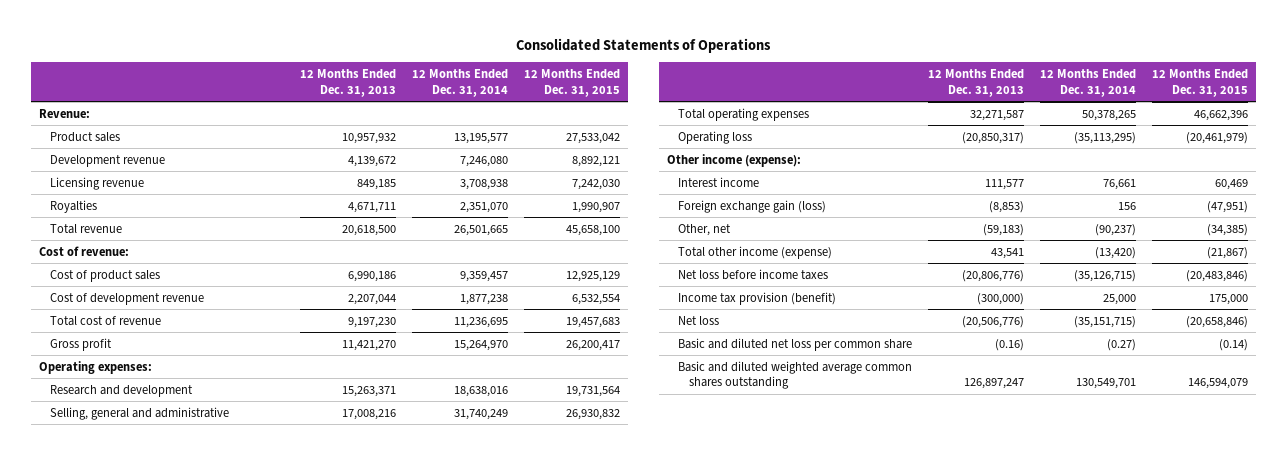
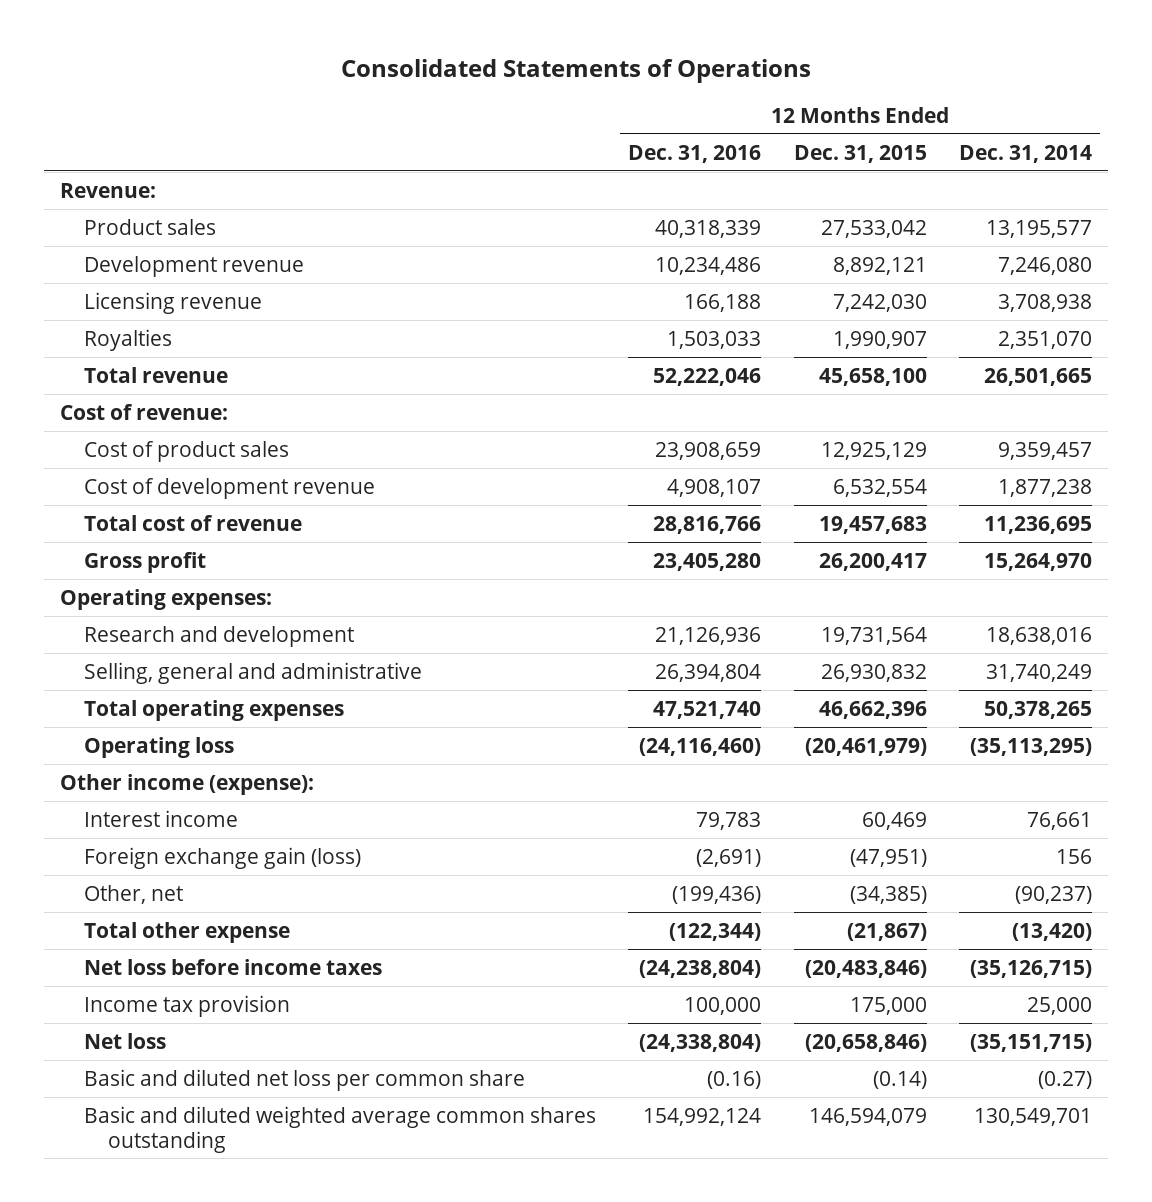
[299,69,396,97] 12 Months Ended Dec. 31, 2013 -> none
none -> [628,144,762,163] Dec. 31, 2016
[678,245,833,259] Total other income (expense) -> [84,921,291,943] Total other expense
[678,291,837,305] Income tax provision (benefit) -> [84,994,291,1017] Income tax provision

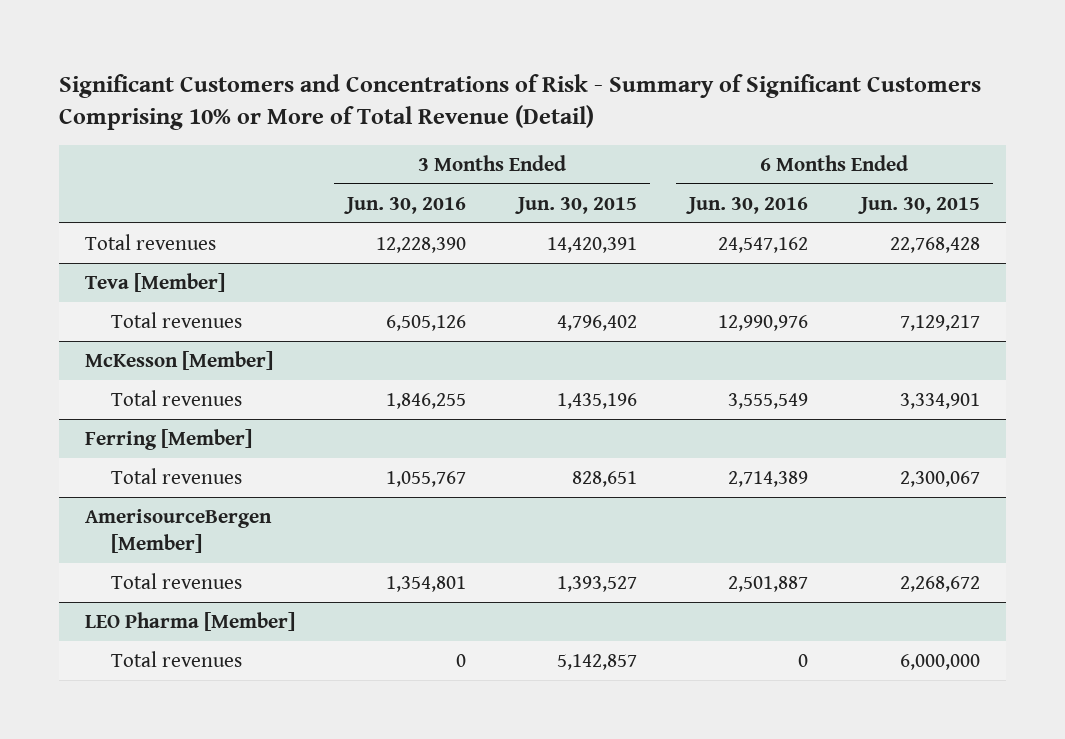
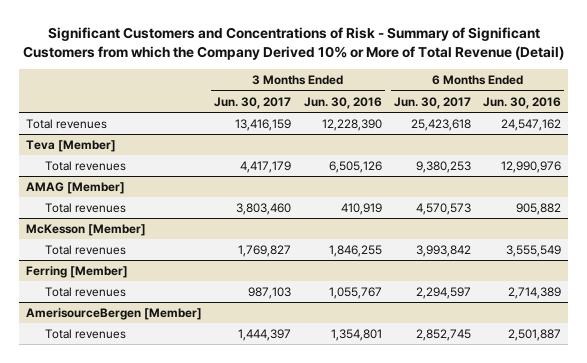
[59,73,982,130] Significant Customers and Concentrations of Risk - Summary of Significant Customers Comprising 10% or More of Total Revenue (Detail) -> [22,27,564,61] Significant Customers and Concentrations of Risk - Summary of Significant Customers from which the Company Derived 10% or More of Total Revenue (Detail)
[515,196,638,214] Jun. 30, 2015 -> none
[857,196,980,214] Jun. 30, 2015 -> none
none -> [214,96,292,109] Jun. 30, 2017
none -> [393,96,471,109] Jun. 30, 2017
none -> [25,181,125,194] AMAG [Member]
none -> [44,202,126,213] Total revenues
[85,611,296,631] LEO Pharma [Member] -> none
[111,650,243,667] Total revenues -> none

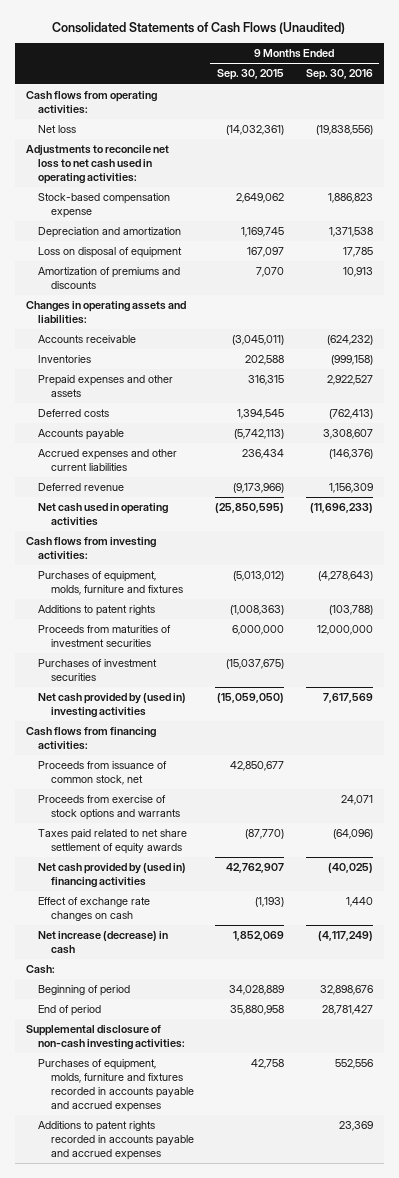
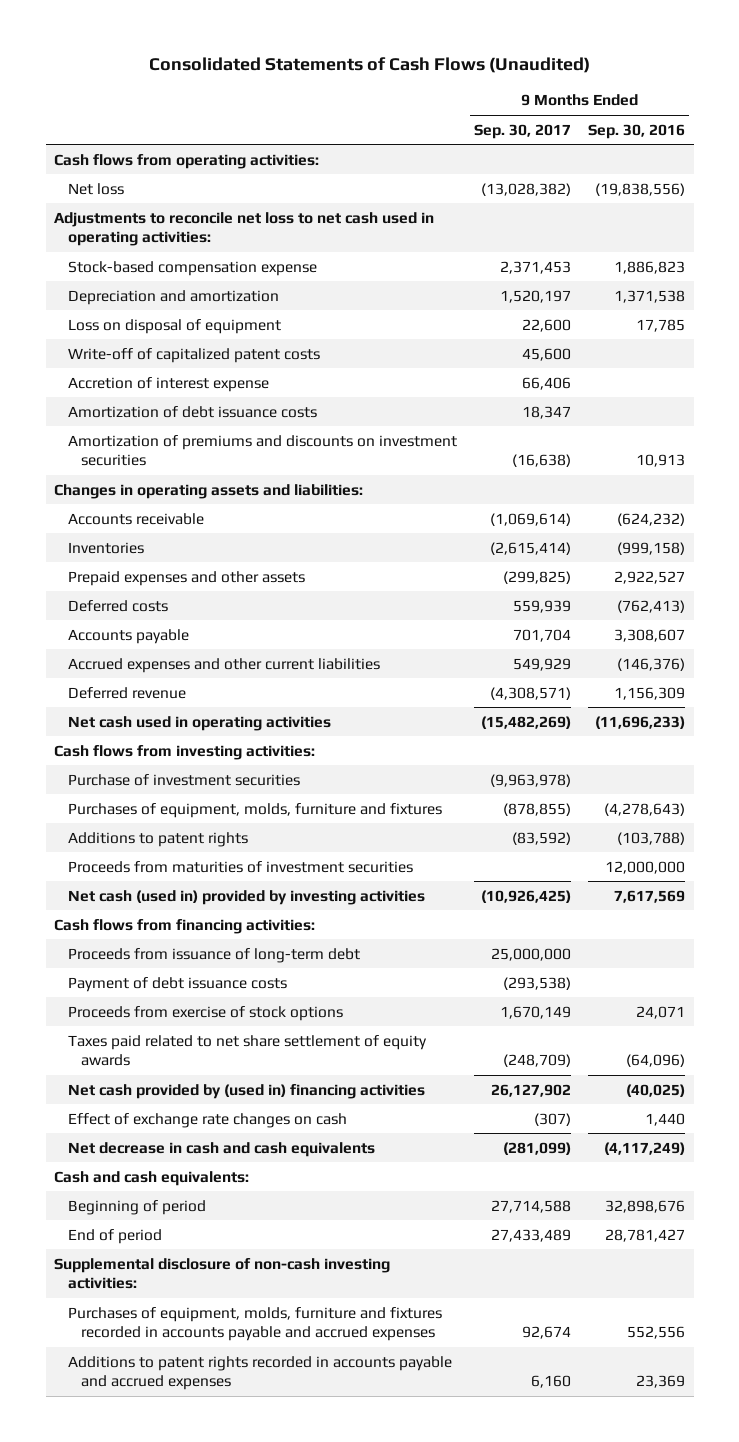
[217,69,285,81] Sep. 30, 2015 -> none
none -> [473,123,571,139] Sep. 30, 2017
none -> [67,347,320,363] Write-off of capitalized patent costs
none -> [67,376,269,392] Accretion of interest expense
none -> [67,405,317,418] Amortization of debt issuance costs
[38,267,181,290] Amortization of premiums and discounts -> [67,434,457,467] Amortization of premiums and discounts on investment securities
none -> [67,773,300,786] Purchase of investment securities
[38,659,158,682] Purchases of investment securities -> none
[38,693,187,719] Net cash provided by (used in) investing activities -> [67,889,425,905] Net cash (used in) provided by investing activities
[38,761,168,786] Proceeds from issuance of common stock, net -> none
none -> [67,947,360,963] Proceeds from issuance of long-term debt
none -> [67,976,287,992] Payment of debt issuance costs
[38,795,180,821] Proceeds from exercise of stock options and warrants -> [67,1005,343,1021] Proceeds from exercise of stock options
[38,931,169,955] Net increase (decrease) in cash -> [67,1141,375,1157] Net decrease in cash and cash equivalents
[25,965,55,975] Cash: -> [54,1170,250,1186] Cash and cash equivalents:

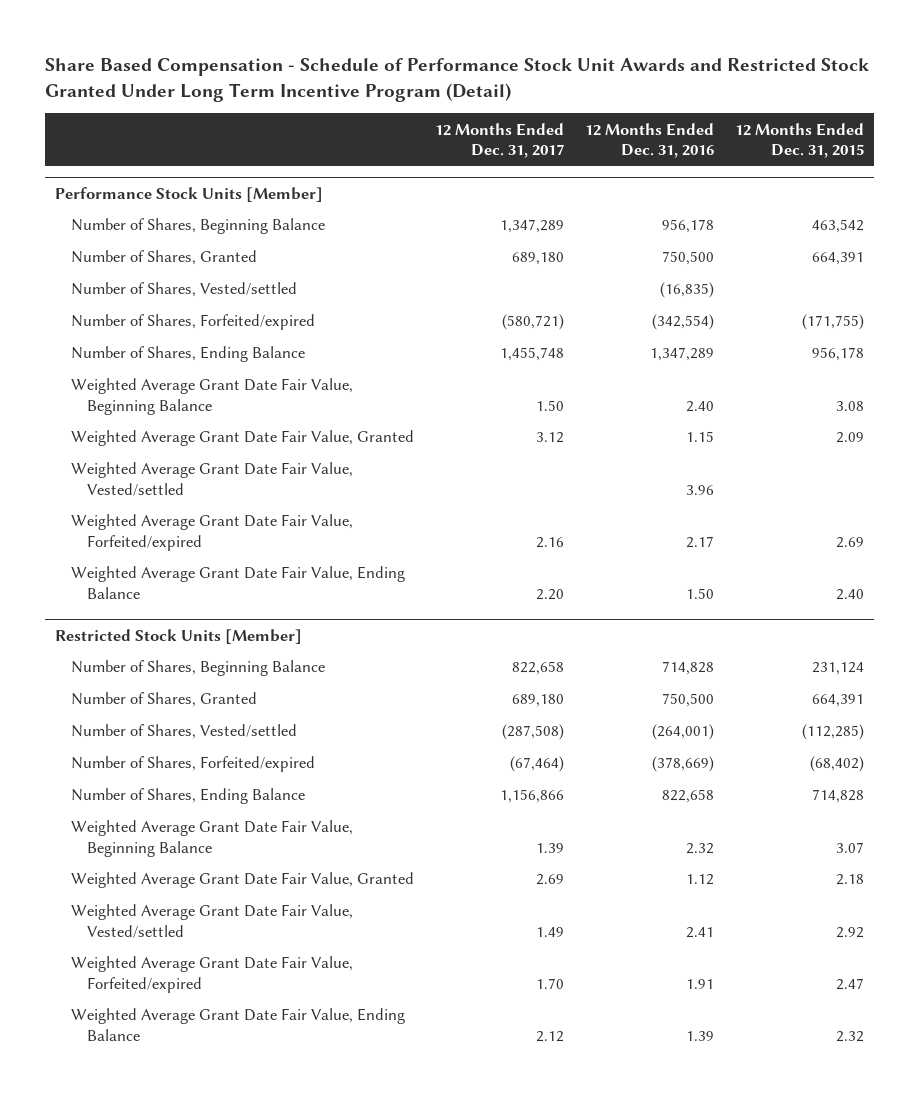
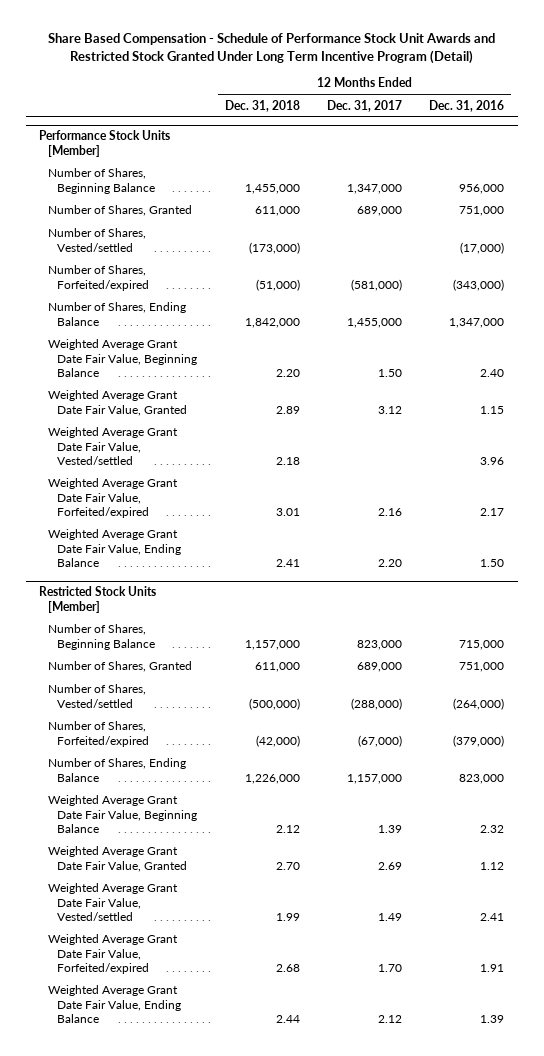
[734,122,864,159] 12 Months Ended Dec. 31, 2015 -> none
none -> [224,99,300,112] Dec. 31, 2018
[500,219,565,234] 1,347,289 -> [347,183,403,194] 1,347,000
[661,219,714,234] 956,178 -> [459,183,505,194] 956,000
[512,252,565,266] 689,180 -> [357,206,403,217] 689,000
[661,251,714,266] 750,500 -> [459,206,505,217] 751,000
[659,282,714,299] (16,835) -> [460,241,505,254] (17,000)
[502,314,565,331] (580,721) -> [351,278,403,291] (581,000)
[651,314,714,331] (342,554) -> [453,278,505,291] (343,000)
[500,347,565,362] 1,455,748 -> [347,317,403,328] 1,455,000
[649,347,714,362] 1,347,289 -> [449,317,505,328] 1,347,000
[512,661,565,676] 822,658 -> [357,639,403,650] 823,000
[661,661,714,676] 714,828 -> [459,639,505,650] 715,000
[512,694,565,708] 689,180 -> [357,662,403,673] 689,000
[661,693,714,708] 750,500 -> [459,662,505,673] 751,000
[502,724,565,741] (287,508) -> [351,697,403,710] (288,000)
[651,724,714,741] (264,001) -> [453,697,505,710] (264,000)
[510,756,565,773] (67,464) -> [358,734,403,747] (67,000)
[651,756,714,773] (378,669) -> [453,734,505,747] (379,000)
[500,789,565,804] 1,156,866 -> [347,773,403,784] 1,157,000
[661,789,714,804] 822,658 -> [459,773,505,784] 823,000

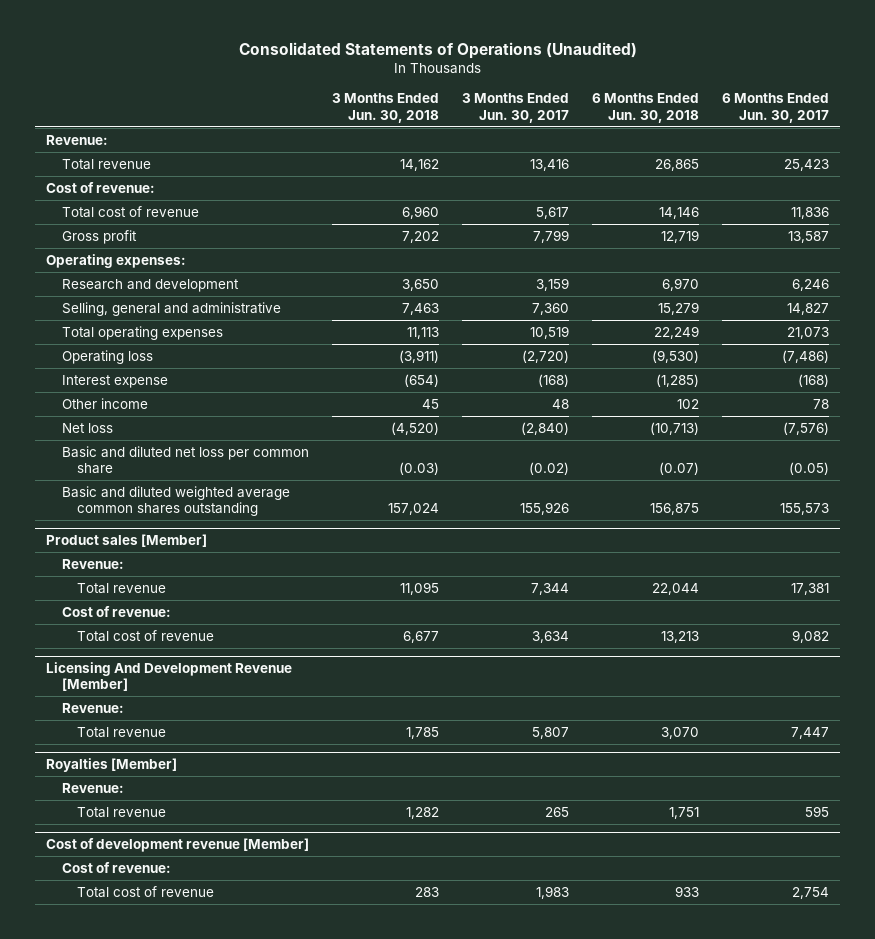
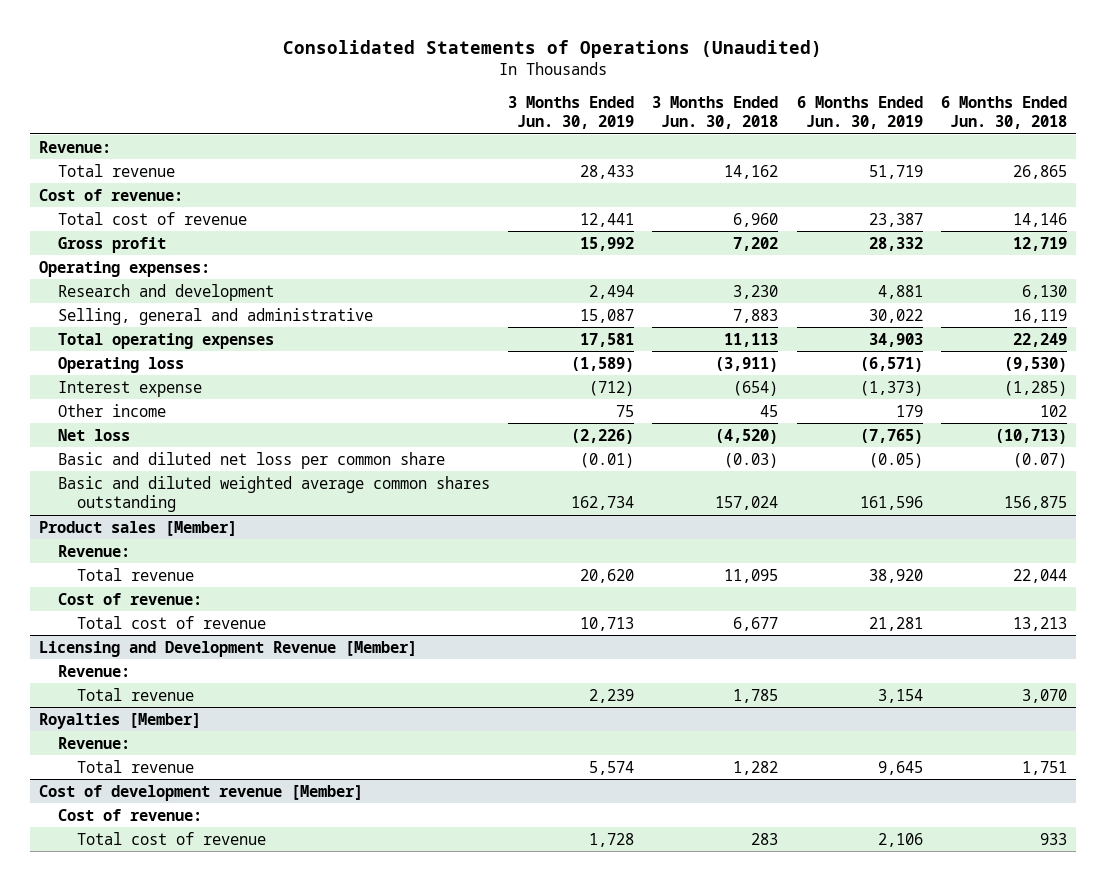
[462,93,570,123] 3 Months Ended Jun. 30, 2017 -> none
[721,93,829,123] 6 Months Ended Jun. 30, 2017 -> none
none -> [508,95,635,130] 3 Months Ended Jun. 30, 2019
none -> [796,95,923,130] 6 Months Ended Jun. 30, 2019
[402,278,440,291] 3,650 -> [733,284,779,299] 3,230
[662,277,700,291] 6,970 -> [1021,284,1067,299] 6,130
[402,302,440,315] 7,463 -> [733,308,779,323] 7,883
[658,301,700,315] 15,279 -> [1012,308,1067,323] 16,119
[46,661,293,692] Licensing And Development Revenue [Member] -> [39,640,418,657] Licensing and Development Revenue [Member]

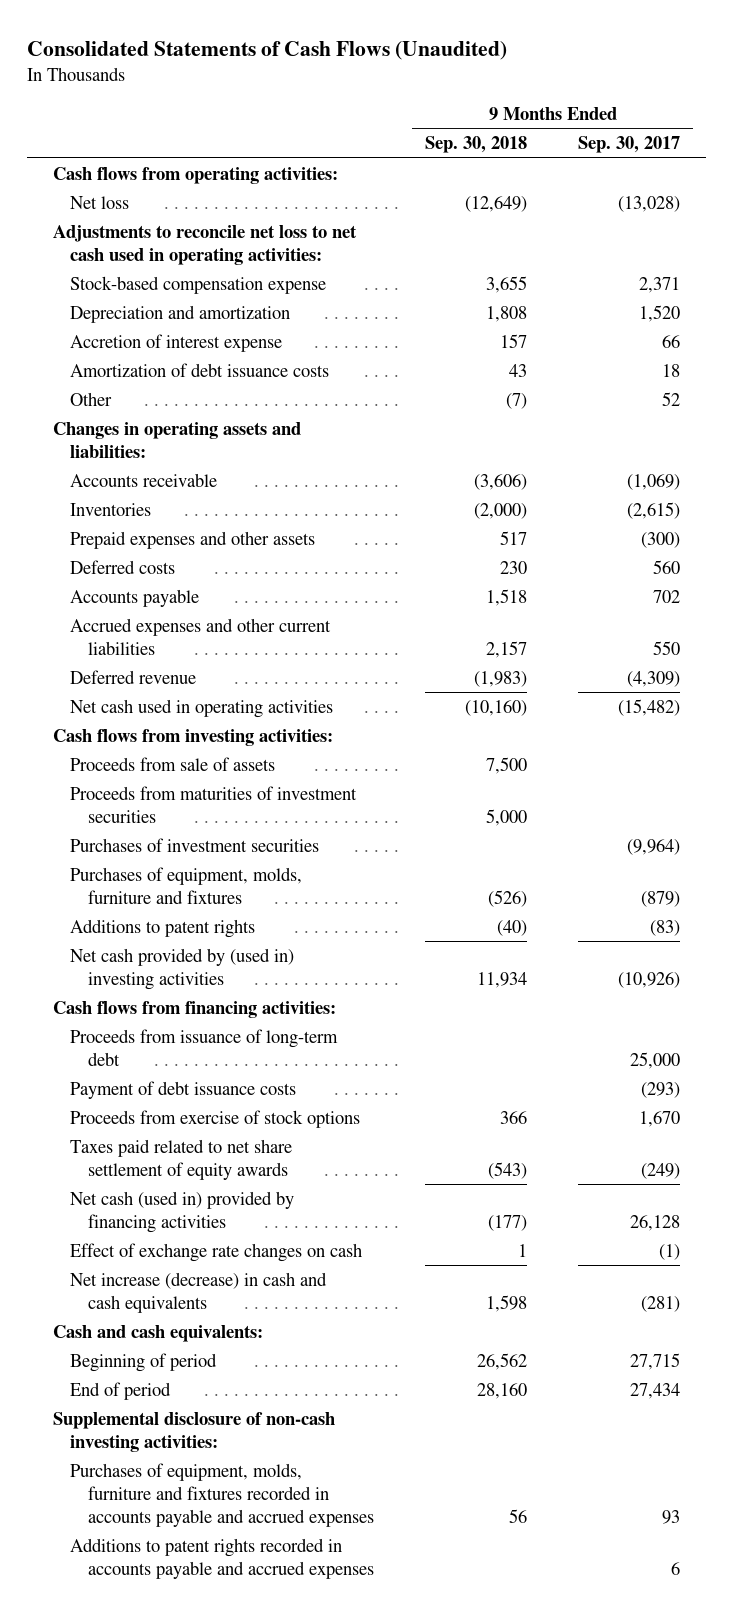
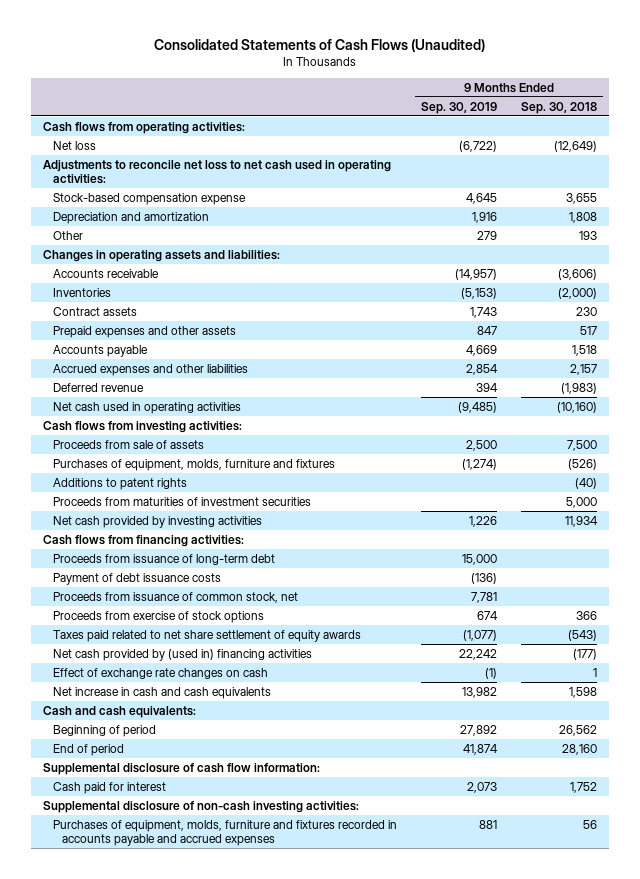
[578,136,681,154] Sep. 30, 2017 -> none
none -> [420,101,497,114] Sep. 30, 2019
[70,333,283,352] Accretion of interest expense -> none
[70,362,330,377] Amortization of debt issuance costs -> none
[506,392,528,409] (7) -> [578,230,597,240] 193
none -> [52,306,137,316] Contract assets
[70,559,176,574] Deferred costs -> none
[70,617,332,655] Accrued expenses and other current liabilities -> [52,363,248,376] Accrued expenses and other liabilities
[70,837,320,852] Purchases of investment securities -> none
[70,785,358,823] Proceeds from maturities of investment securities -> [52,496,311,506] Proceeds from maturities of investment securities
[70,947,295,990] Net cash provided by (used in) investing activities -> [52,515,262,528] Net cash provided by investing activities
none -> [52,591,298,603] Proceeds from issuance of common stock, net
[70,1190,295,1233] Net cash (used in) provided by financing activities -> [52,648,312,661] Net cash provided by (used in) financing activities
[70,1271,328,1313] Net increase (decrease) in cash and cash equivalents -> [52,686,271,699] Net increase in cash and cash equivalents
none -> [43,762,321,775] Supplemental disclosure of cash flow information:
none -> [52,781,166,794] Cash paid for interest
[70,1537,374,1579] Additions to patent rights recorded in accounts payable and accrued expenses -> none

